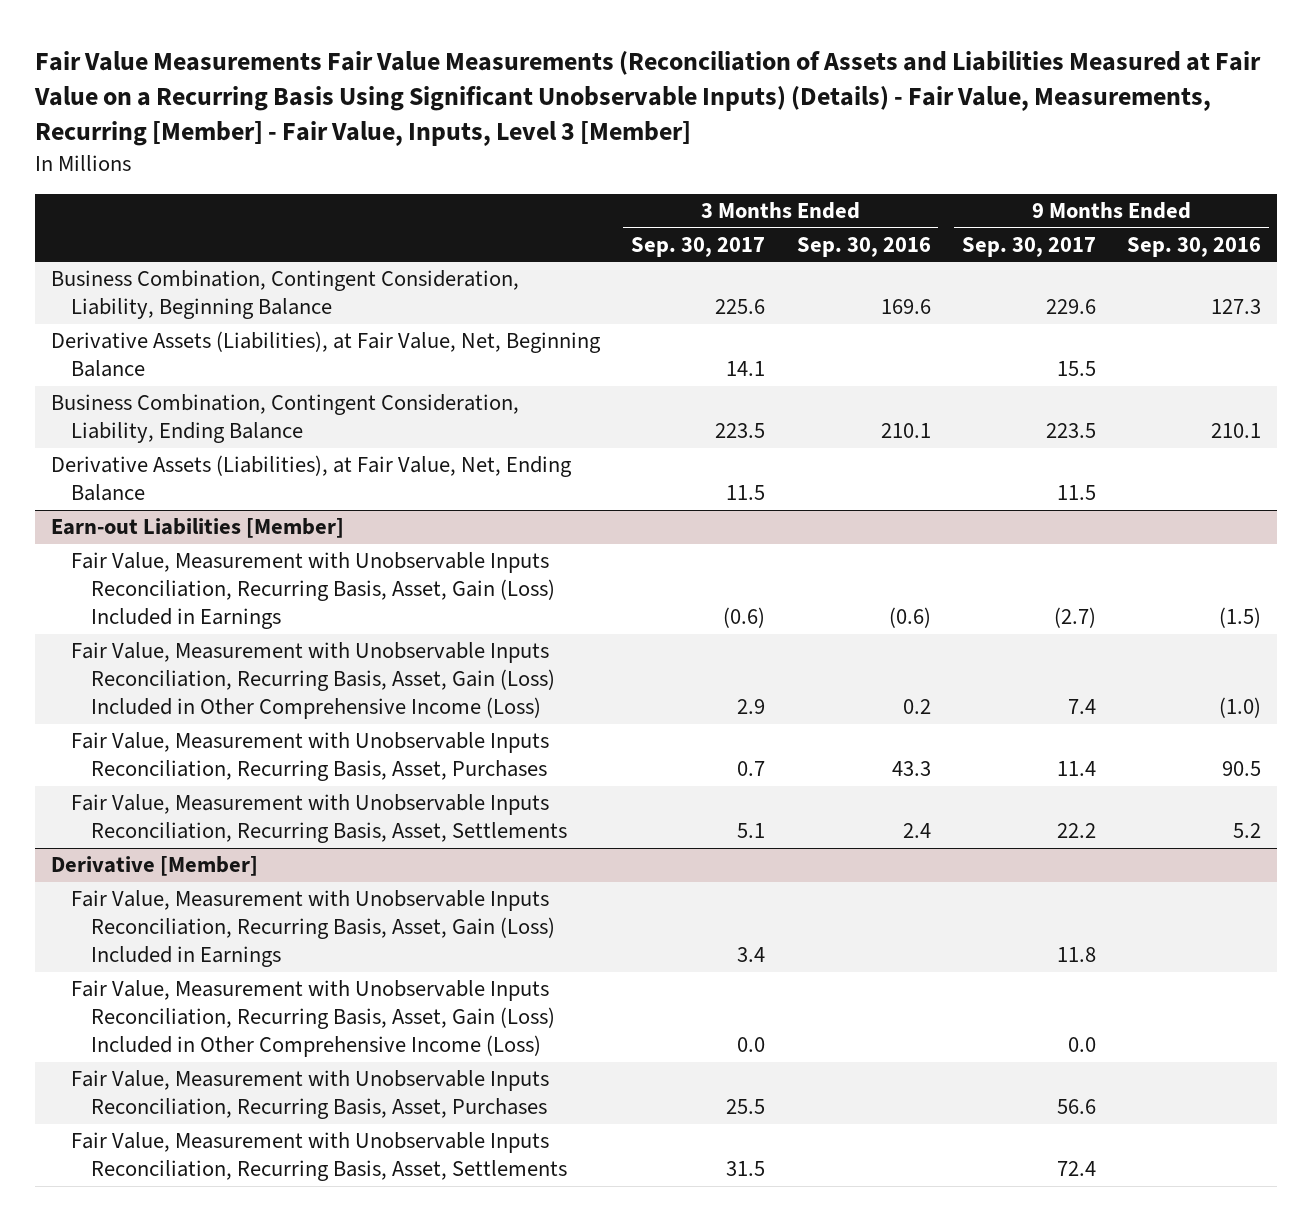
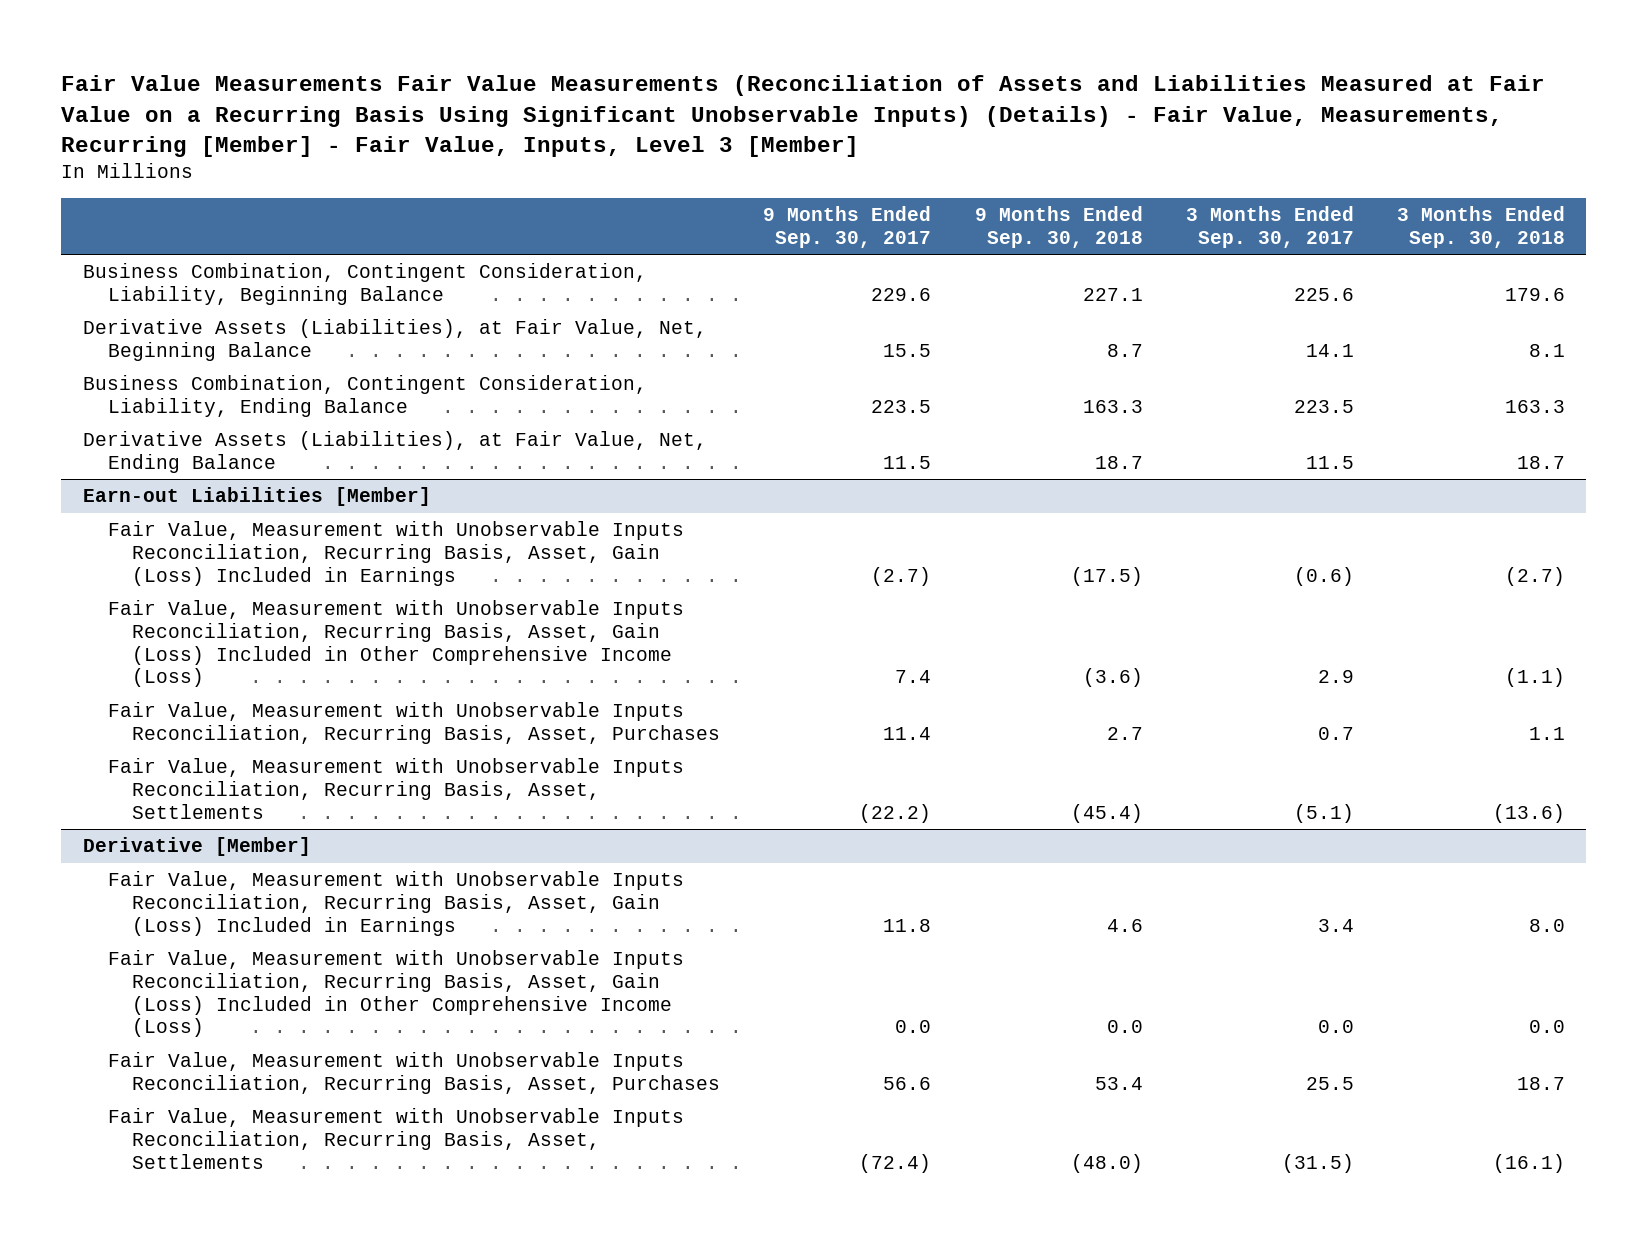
[796,236,931,257] Sep. 30, 2016 -> none
[1127,236,1262,257] Sep. 30, 2016 -> none
none -> [974,205,1143,248] 9 Months Ended Sep. 30, 2018
none -> [1396,205,1565,248] 3 Months Ended Sep. 30, 2018
[737,823,766,839] 5.1 -> [1293,803,1354,823] (5.1)
[1056,823,1096,839] 22.2 -> [859,803,932,823] (22.2)
[726,1161,766,1177] 31.5 -> [1281,1153,1354,1173] (31.5)
[1056,1161,1096,1177] 72.4 -> [859,1153,932,1173] (72.4)

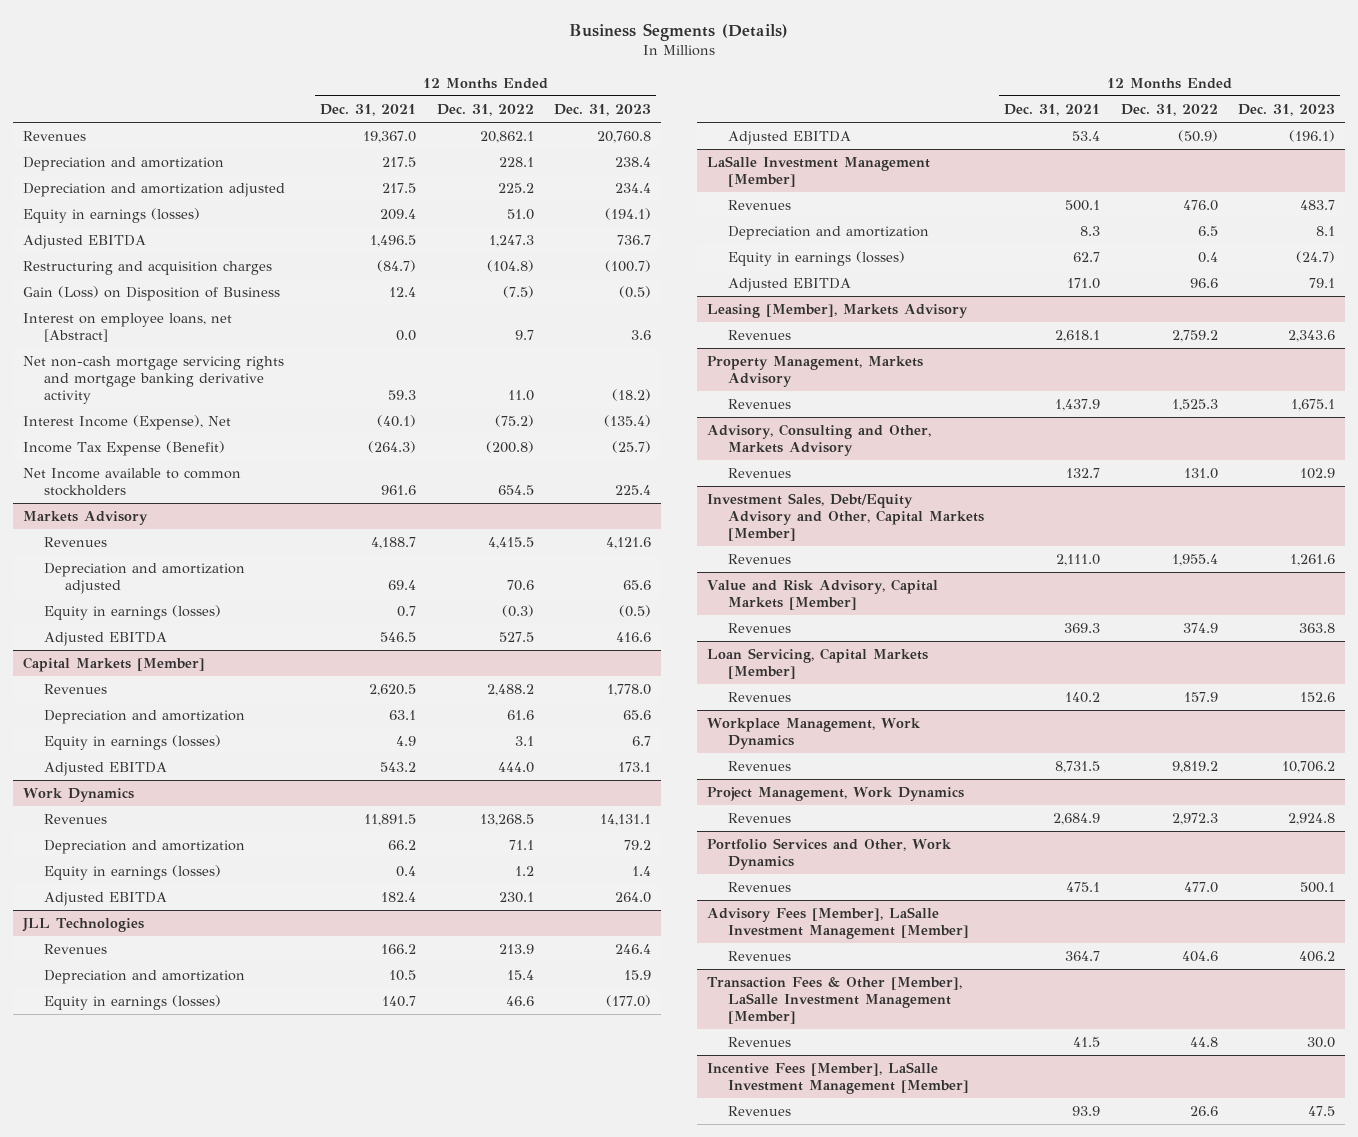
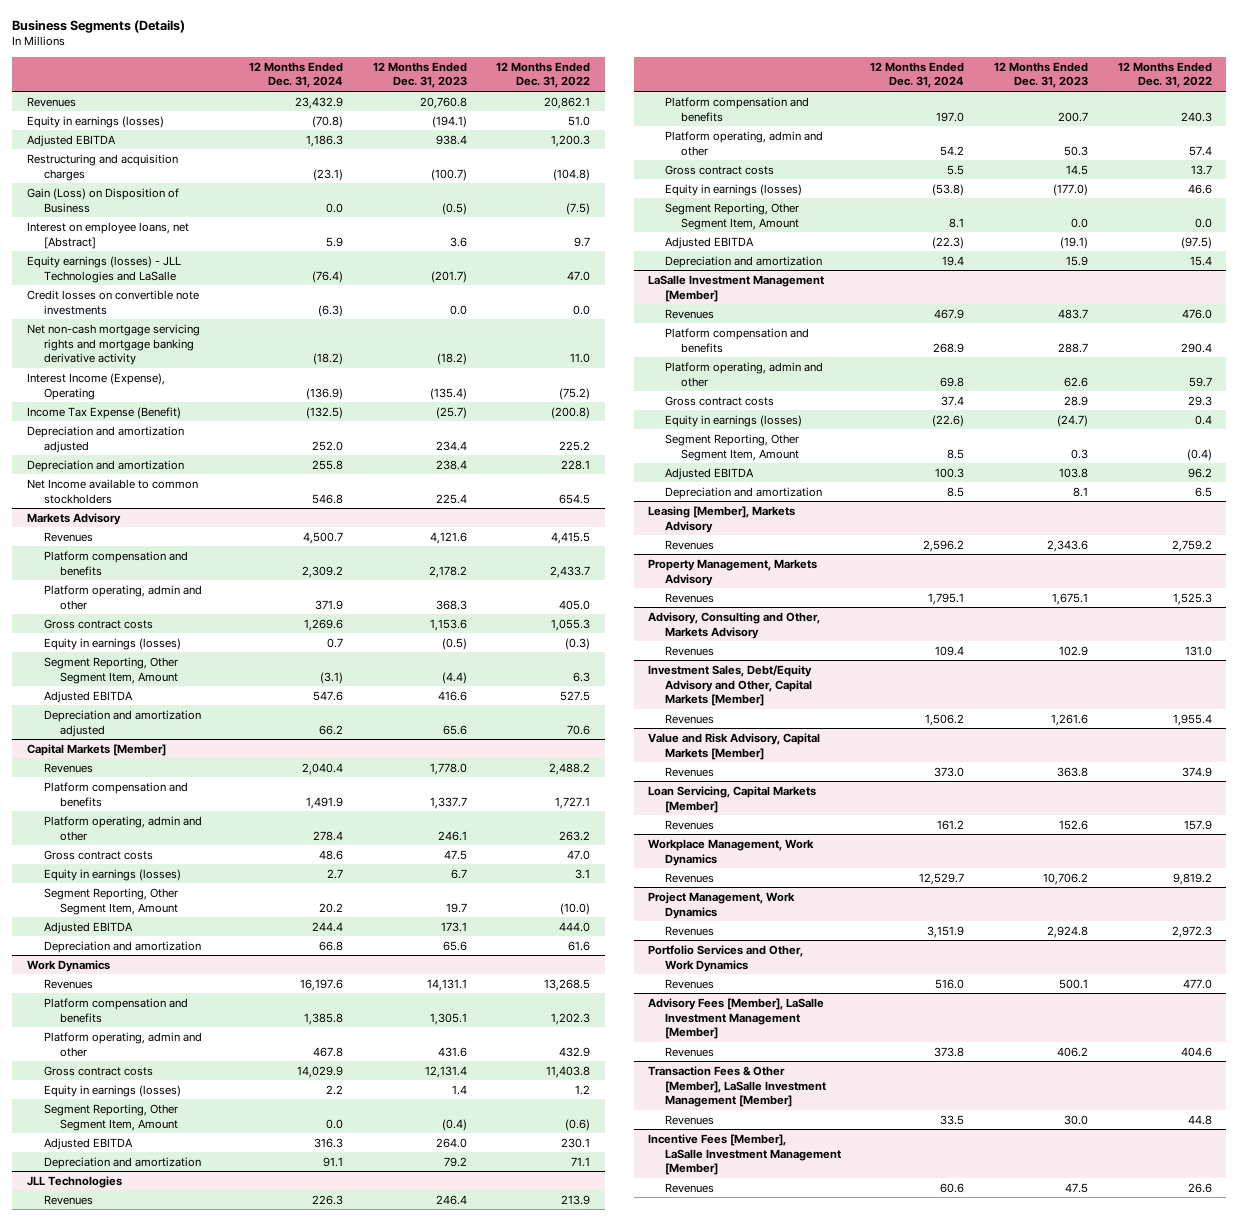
[320,104,417,117] Dec. 31, 2021 -> none
none -> [249,61,344,89] 12 Months Ended Dec. 31, 2024
[488,235,534,248] 1,247.3 -> [551,134,591,147] 1,200.3
[617,235,652,246] 736.7 -> [435,134,467,145] 938.4
none -> [27,255,182,283] Equity earnings (losses) - JLL Technologies and LaSalle
none -> [27,289,200,315] Credit losses on convertible note investments
[23,415,232,431] Interest Income (Expense), Net -> [27,372,166,400] Interest Income (Expense), Operating
[23,183,286,198] Depreciation and amortization adjusted -> [27,425,185,453] Depreciation and amortization adjusted
[23,157,225,172] Depreciation and amortization -> [27,459,185,472] Depreciation and amortization
none -> [43,550,188,576] Platform compensation and benefits
none -> [43,584,202,610] Platform operating, admin and other
none -> [43,618,153,629] Gross contract costs
none -> [43,656,178,684] Segment Reporting, Other Segment Item, Amount
[43,563,245,595] Depreciation and amortization adjusted -> [43,709,201,737] Depreciation and amortization adjusted
none -> [43,781,188,807] Platform compensation and benefits
none -> [43,815,202,841] Platform operating, admin and other
none -> [43,849,153,860] Gross contract costs
none -> [43,887,178,915] Segment Reporting, Other Segment Item, Amount
[43,710,245,725] Depreciation and amortization -> [43,940,201,953] Depreciation and amortization
none -> [43,997,188,1023] Platform compensation and benefits
none -> [43,1031,202,1057] Platform operating, admin and other
none -> [43,1065,153,1076] Gross contract costs
none -> [43,1103,178,1131] Segment Reporting, Other Segment Item, Amount
[43,840,245,855] Depreciation and amortization -> [43,1156,201,1169] Depreciation and amortization
none -> [664,96,809,122] Platform compensation and benefits
none -> [664,130,823,156] Platform operating, admin and other
none -> [664,164,774,175] Gross contract costs
none -> [664,202,800,230] Segment Reporting, Other Segment Item, Amount
[1177,130,1218,143] (50.9) -> [1180,236,1212,249] (97.5)
[1289,130,1336,143] (196.1) -> [1059,236,1088,249] (19.1)
[43,970,245,985] Depreciation and amortization -> [664,255,822,268] Depreciation and amortization
none -> [664,327,809,353] Platform compensation and benefits
none -> [664,361,823,387] Platform operating, admin and other
none -> [664,395,774,406] Gross contract costs
none -> [664,433,800,461] Segment Reporting, Other Segment Item, Amount
[1189,278,1218,289] 96.6 -> [1187,467,1212,478] 96.2
[1309,278,1336,289] 79.1 -> [1058,467,1088,478] 103.8
[728,226,930,241] Depreciation and amortization -> [664,486,822,499] Depreciation and amortization

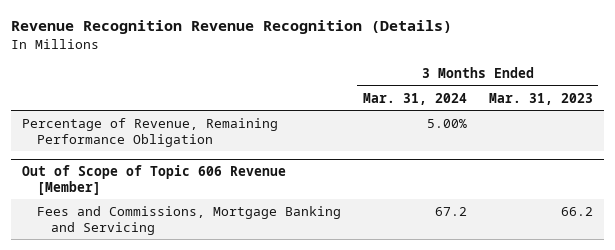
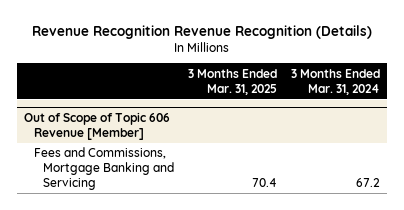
[488,92,593,105] Mar. 31, 2023 -> none
none -> [188,68,278,95] 3 Months Ended Mar. 31, 2025
[22,117,279,147] Percentage of Revenue, Remaining Performance Obligation -> none

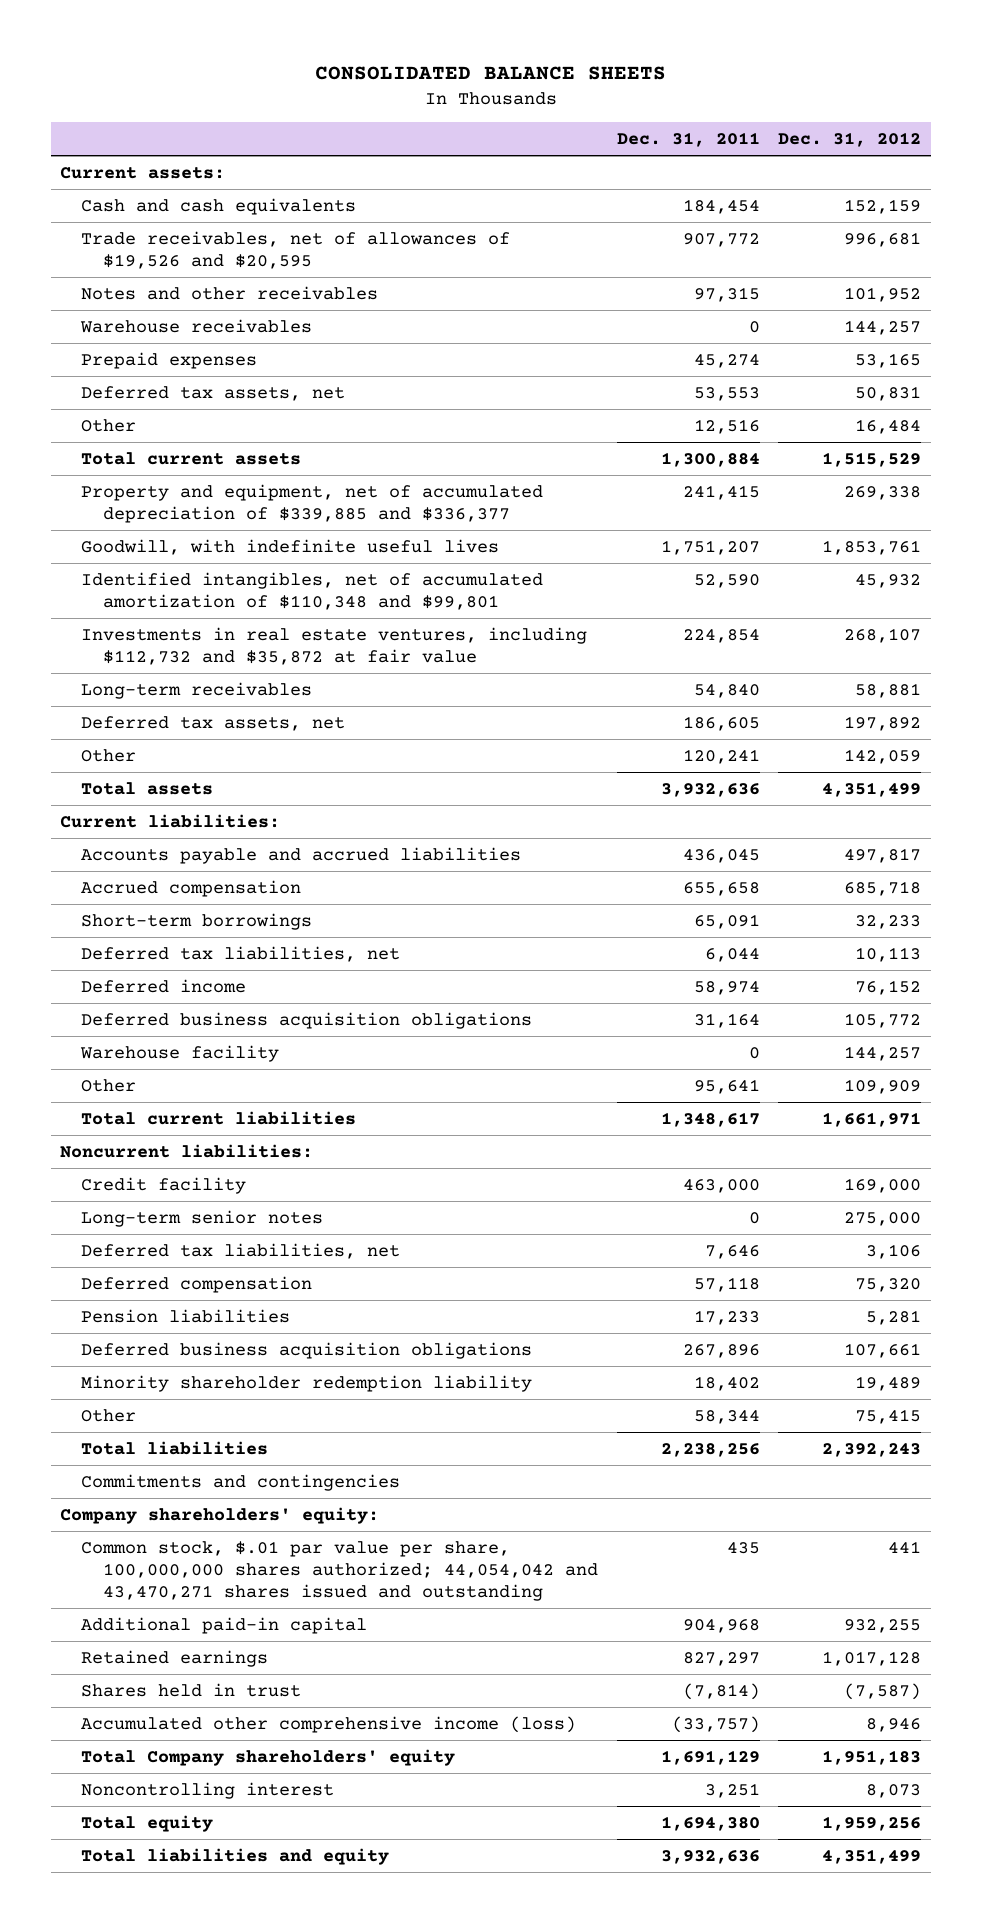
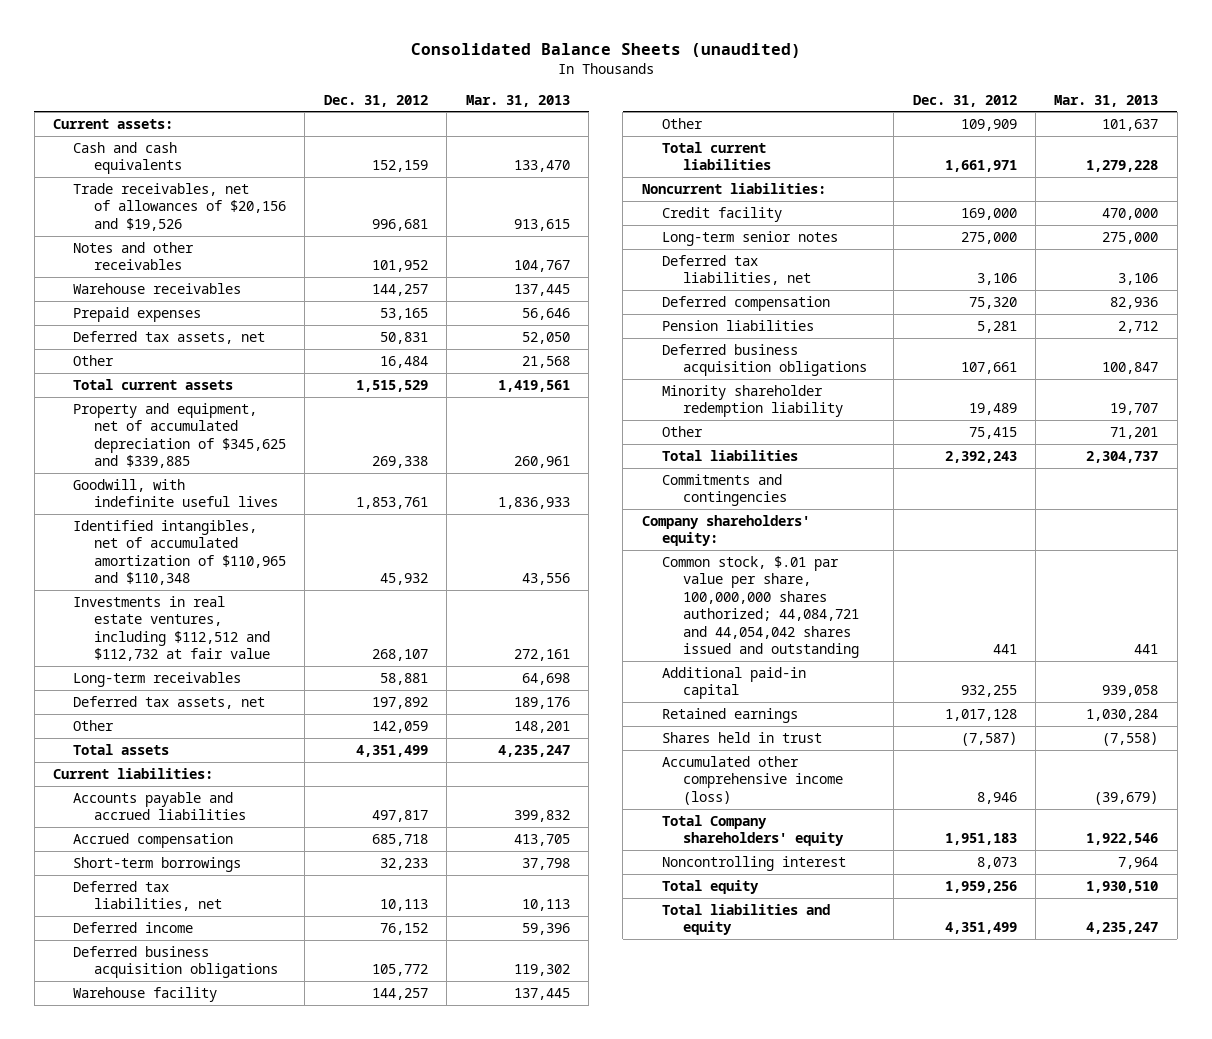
[314,66,666,81] CONSOLIDATED BALANCE SHEETS -> [410,43,801,59] Consolidated Balance Sheets (unaudited)
[616,132,760,148] Dec. 31, 2011 -> none
none -> [465,94,570,107] Mar. 31, 2013
[81,230,511,269] Trade receivables, net of allowances of $19,526 and $20,595 -> [73,182,286,231] Trade receivables, net of allowances of $20,156 and $19,526
[81,483,544,523] Property and equipment, net of accumulated depreciation of $339,885 and $336,377 -> [73,402,286,469] Property and equipment, net of accumulated depreciation of $345,625 and $339,885
[81,571,544,610] Identified intangibles, net of accumulated amortization of $110,348 and $99,801 -> [73,519,286,586] Identified intangibles, net of accumulated amortization of $110,965 and $110,348
[81,626,588,665] Investments in real estate ventures, including $112,732 and $35,872 at fair value -> [73,595,270,662] Investments in real estate ventures, including $112,512 and $112,732 at fair value
[81,1540,599,1601] Common stock, $.01 par value per share, 100,000,000 shares authorized; 44,054,042 and 43,470,271 shares issued and outstanding -> [662,555,859,659] Common stock, $.01 par value per share, 100,000,000 shares authorized; 44,084,721 and 44,054,042 shares issued and outstanding

